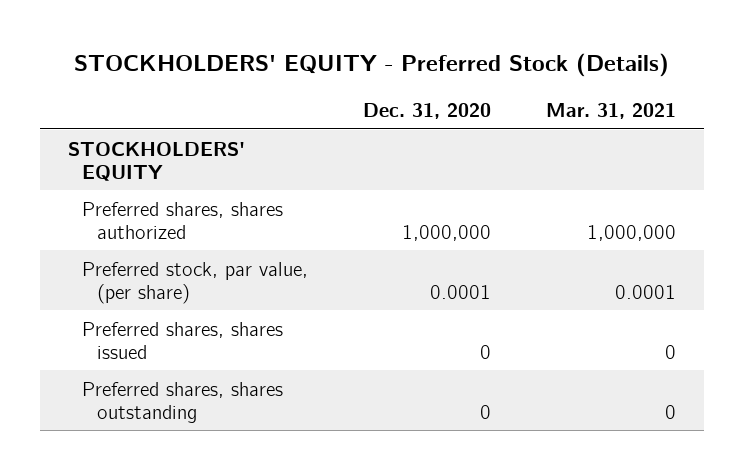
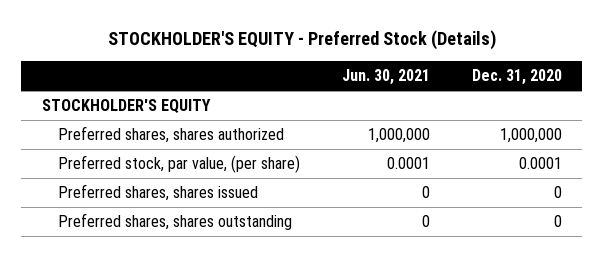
[73,53,669,78] STOCKHOLDERS' EQUITY - Preferred Stock (Details) -> [107,30,496,51] STOCKHOLDER'S EQUITY - Preferred Stock (Details)
[546,103,677,120] Mar. 31, 2021 -> none
none -> [341,69,430,86] Jun. 30, 2021
[67,141,245,181] STOCKHOLDERS' EQUITY -> [41,99,211,114] STOCKHOLDER'S EQUITY

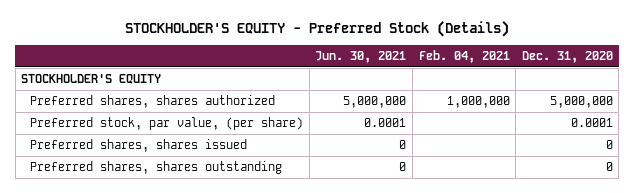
none -> [418,49,510,63] Feb. 04, 2021
[367,128,430,144] 1,000,000 -> [343,96,407,109] 5,000,000
[499,128,562,144] 1,000,000 -> [549,96,613,109] 5,000,000

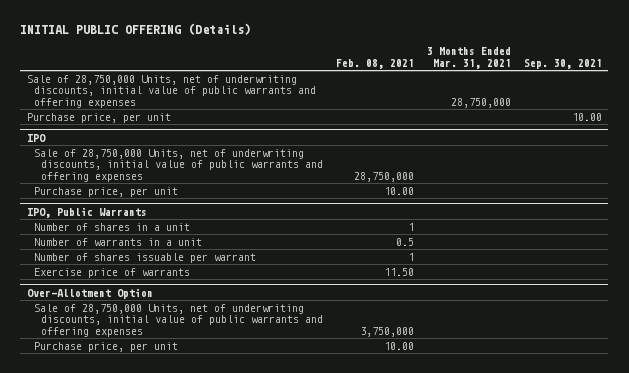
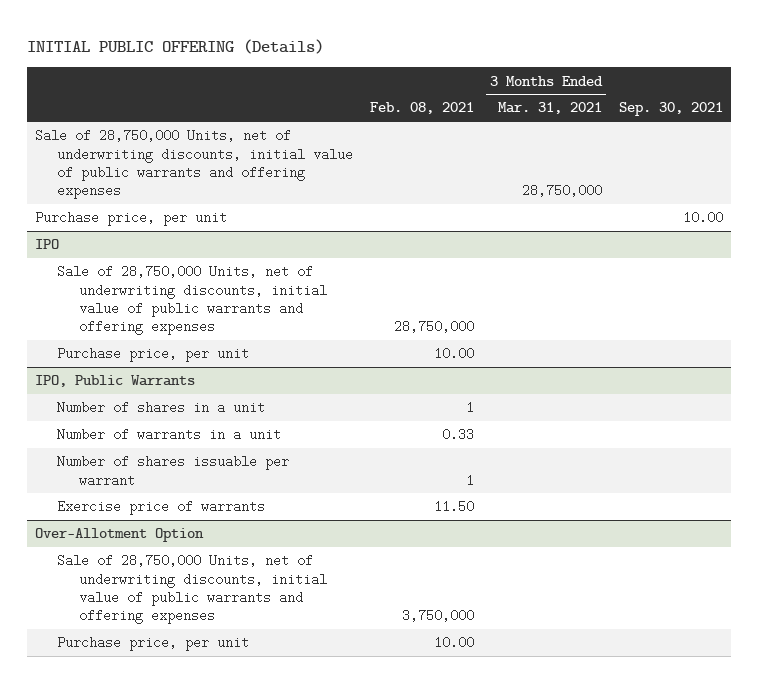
[395,237,414,246] 0.5 -> [441,428,474,442] 0.33

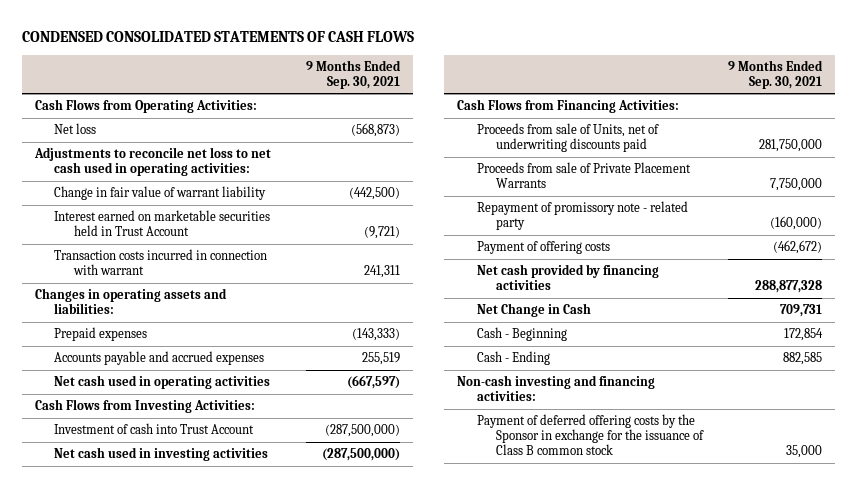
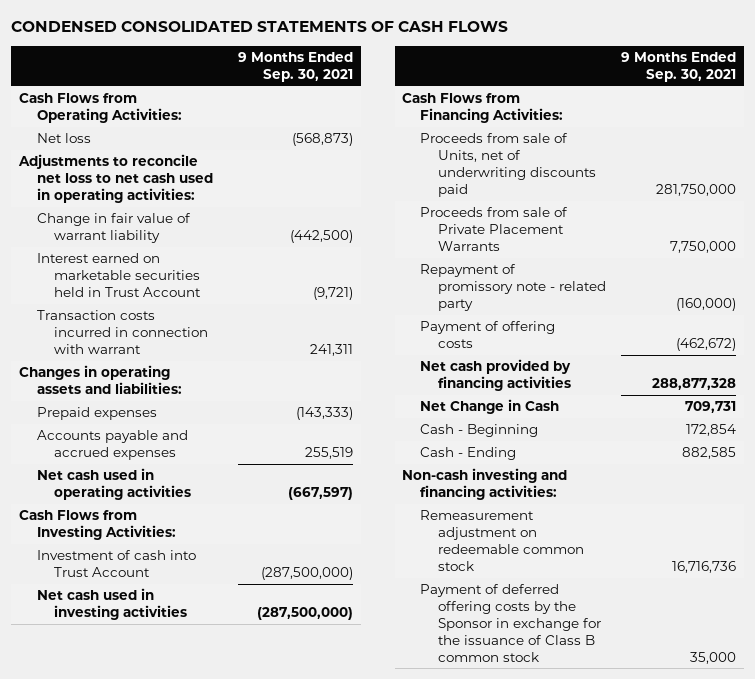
none -> [420,510,584,571] Remeasurement adjustment on redeemable common stock

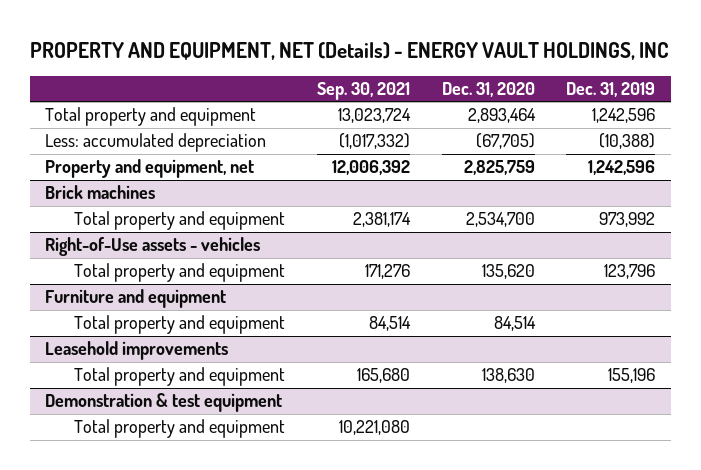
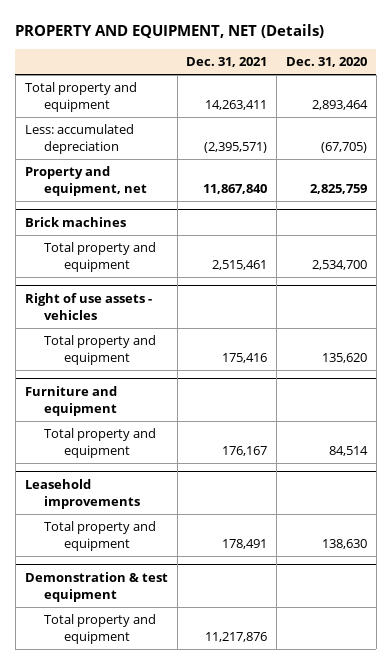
[29,41,669,60] PROPERTY AND EQUIPMENT, NET (Details) - ENERGY VAULT HOLDINGS, INC -> [15,23,325,38] PROPERTY AND EQUIPMENT, NET (Details)
[316,82,410,101] Sep. 30, 2021 -> none
[566,82,656,98] Dec. 31, 2019 -> none
none -> [186,57,268,68] Dec. 31, 2021
[45,237,261,257] Right-of-Use assets - vehicles -> [24,292,152,320] Right of use assets - vehicles

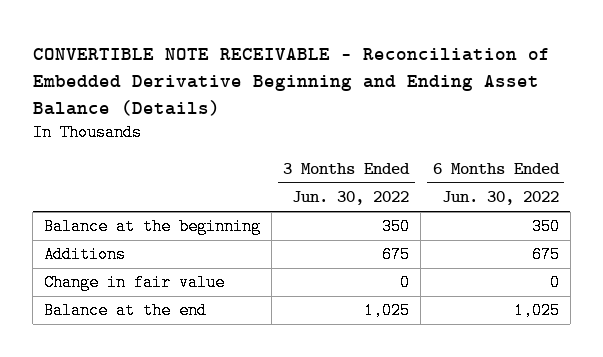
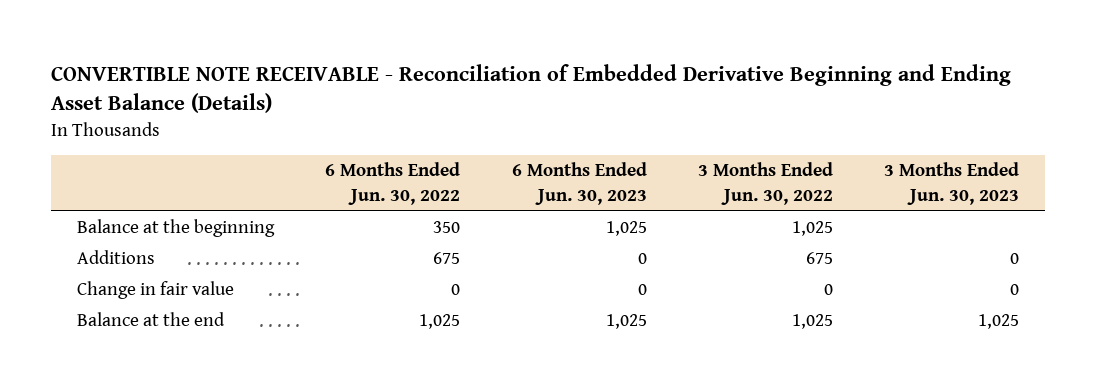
none -> [511,162,647,205] 6 Months Ended Jun. 30, 2023
none -> [884,162,1020,205] 3 Months Ended Jun. 30, 2023
[382,218,411,236] 350 -> [792,221,834,237] 1,025

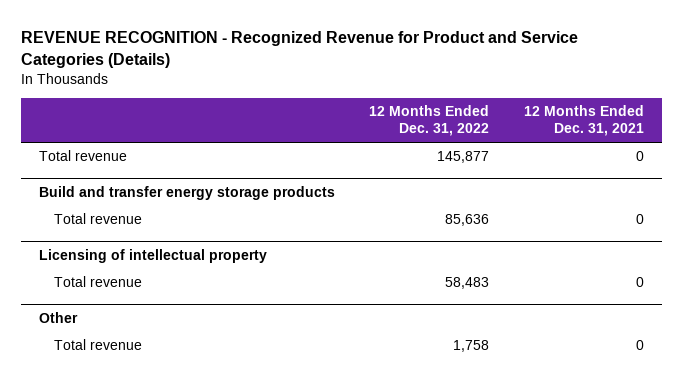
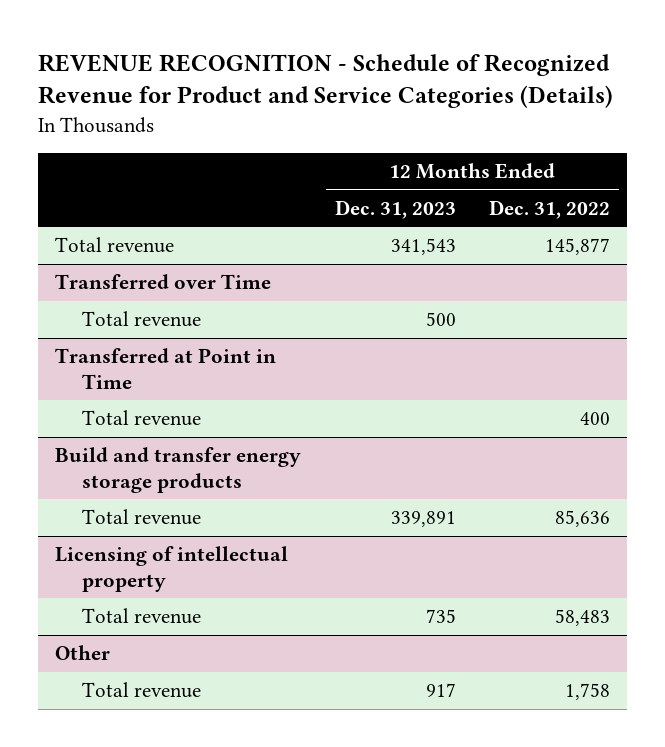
[21,30,579,68] REVENUE RECOGNITION - Recognized Revenue for Product and Service Categories (Details) -> [37,53,613,109] REVENUE RECOGNITION - Schedule of Recognized Revenue for Product and Service Categories (Details)
[524,105,645,137] 12 Months Ended Dec. 31, 2021 -> none
none -> [334,199,456,219] Dec. 31, 2023
none -> [54,274,271,290] Transferred over Time
none -> [81,311,201,328] Total revenue
none -> [54,348,276,389] Transferred at Point in Time
none -> [81,410,201,427] Total revenue

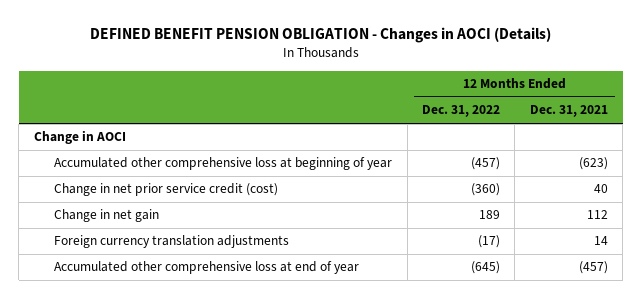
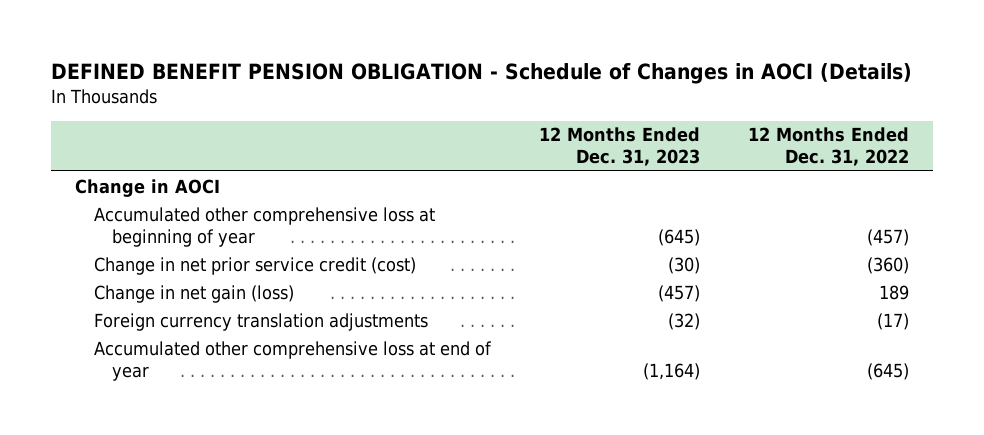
[89,27,551,44] DEFINED BENEFIT PENSION OBLIGATION - Changes in AOCI (Details) -> [51,62,913,84] DEFINED BENEFIT PENSION OBLIGATION - Schedule of Changes in AOCI (Details)
[529,105,608,118] Dec. 31, 2021 -> none
none -> [538,127,700,167] 12 Months Ended Dec. 31, 2023
[54,209,160,223] Change in net gain -> [93,284,294,303] Change in net gain (loss)

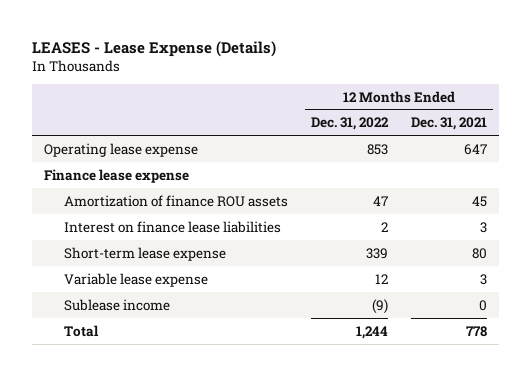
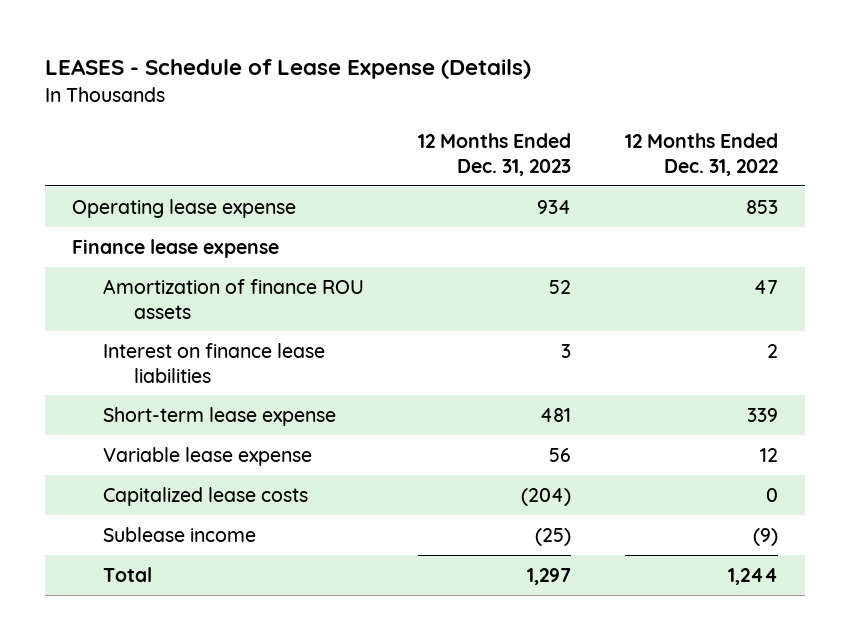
[32,40,277,57] LEASES - Lease Expense (Details) -> [44,59,531,80] LEASES - Schedule of Lease Expense (Details)
[411,117,488,131] Dec. 31, 2021 -> none
none -> [417,132,571,176] 12 Months Ended Dec. 31, 2023
none -> [102,486,308,506] Capitalized lease costs

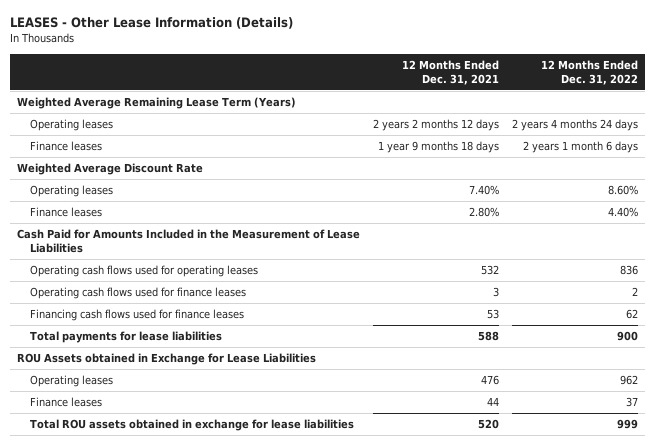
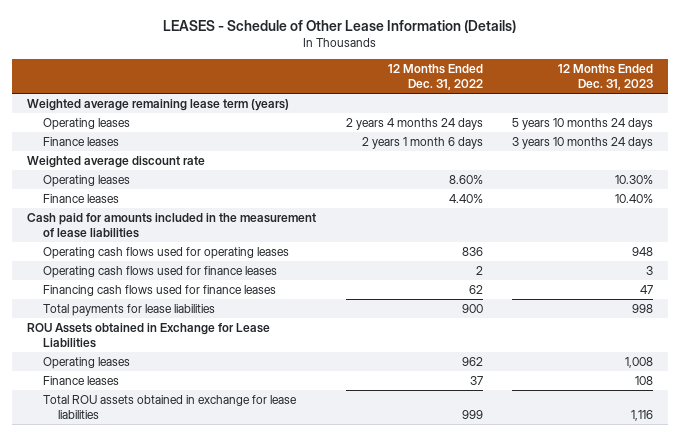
[9,17,293,30] LEASES - Other Lease Information (Details) -> [163,20,517,34] LEASES - Schedule of Other Lease Information (Details)
[402,59,500,86] 12 Months Ended Dec. 31, 2021 -> none
none -> [558,63,654,91] 12 Months Ended Dec. 31, 2023
[16,96,296,109] Weighted Average Remaining Lease Term (Years) -> [27,98,290,111] Weighted average remaining lease term (years)
[16,162,203,175] Weighted Average Discount Rate -> [27,155,206,168] Weighted average discount rate
[16,228,360,254] Cash Paid for Amounts Included in the Measurement of Lease Liabilities -> [27,212,317,239] Cash paid for amounts included in the measurement of lease liabilities

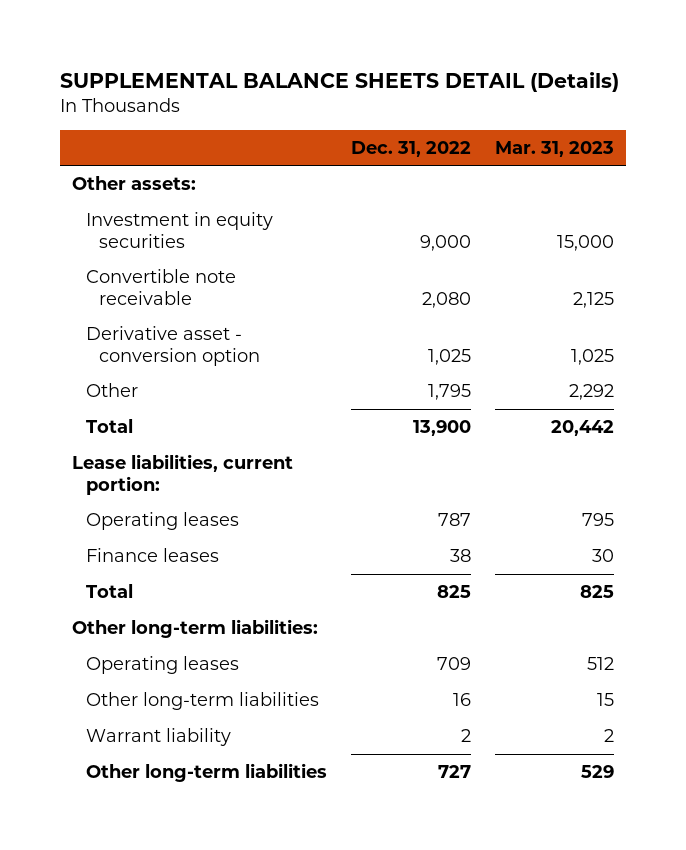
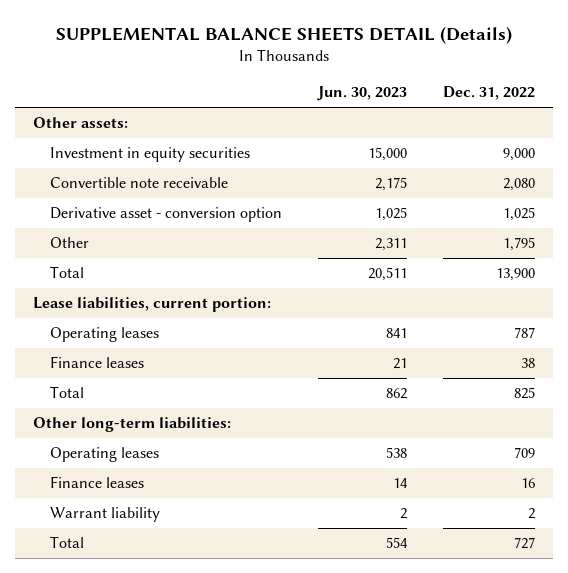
[495,140,615,157] Mar. 31, 2023 -> none
none -> [316,86,407,102] Jun. 30, 2023
[85,692,319,711] Other long-term liabilities -> [49,476,144,489] Finance leases
[85,763,327,783] Other long-term liabilities -> [49,536,84,549] Total

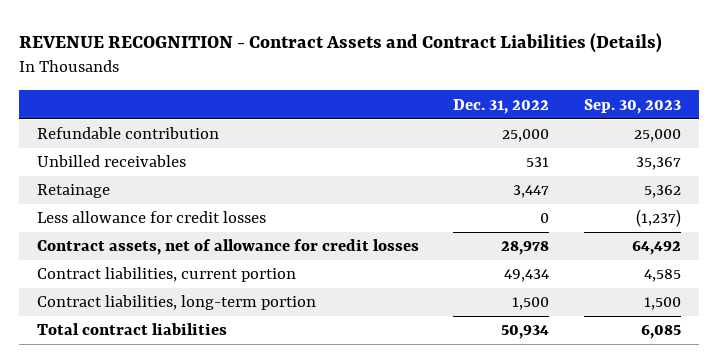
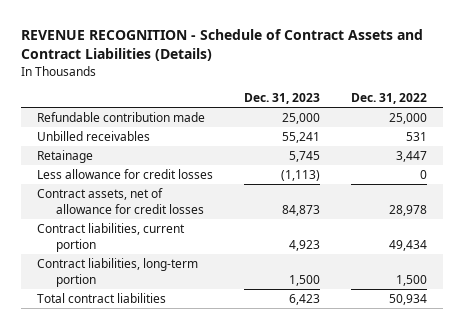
[19,32,663,53] REVENUE RECOGNITION - Contract Assets and Contract Liabilities (Details) -> [21,29,424,62] REVENUE RECOGNITION - Schedule of Contract Assets and Contract Liabilities (Details)
[584,98,682,114] Sep. 30, 2023 -> none
none -> [243,92,320,104] Dec. 31, 2023
[36,127,219,140] Refundable contribution -> [36,112,205,123] Refundable contribution made

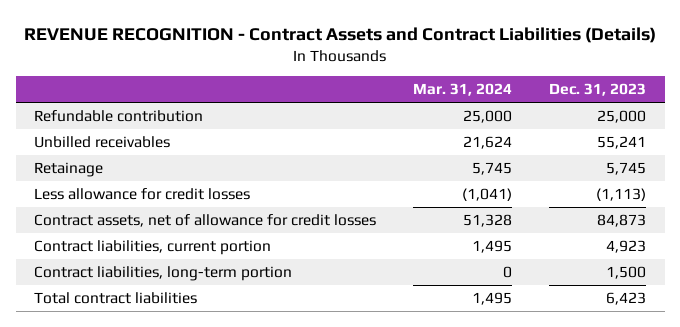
[21,29,424,62] REVENUE RECOGNITION - Schedule of Contract Assets and Contract Liabilities (Details) -> [24,26,657,43] REVENUE RECOGNITION - Contract Assets and Contract Liabilities (Details)
[351,92,428,104] Dec. 31, 2022 -> none
none -> [413,83,513,97] Mar. 31, 2024
[36,112,205,123] Refundable contribution made -> [34,110,204,123] Refundable contribution

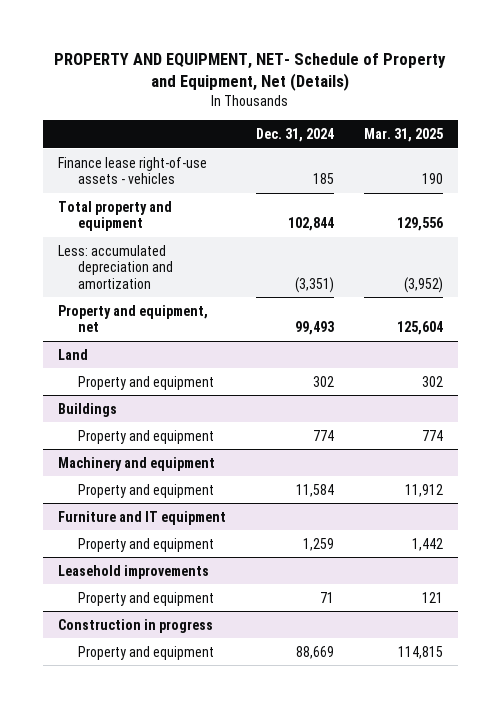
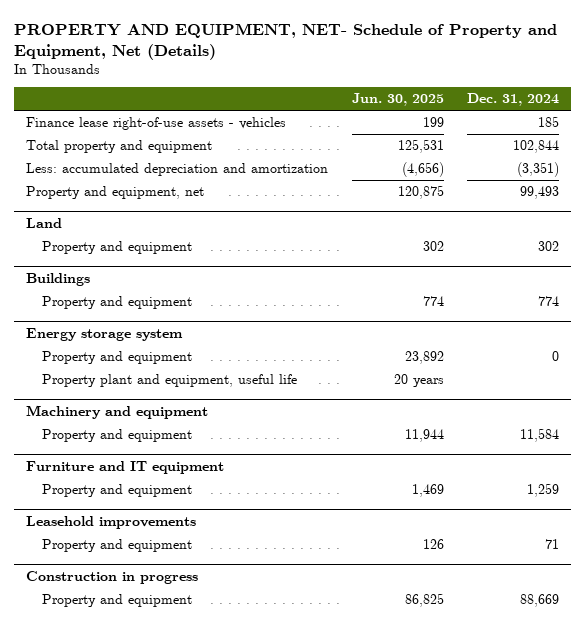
[363,128,443,143] Mar. 31, 2025 -> none
none -> [351,93,444,107] Jun. 30, 2025
none -> [25,327,183,341] Energy storage system
none -> [41,351,192,365] Property and equipment
none -> [41,374,297,388] Property plant and equipment, useful life

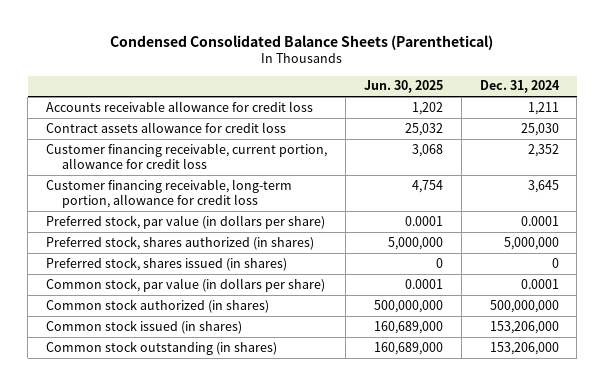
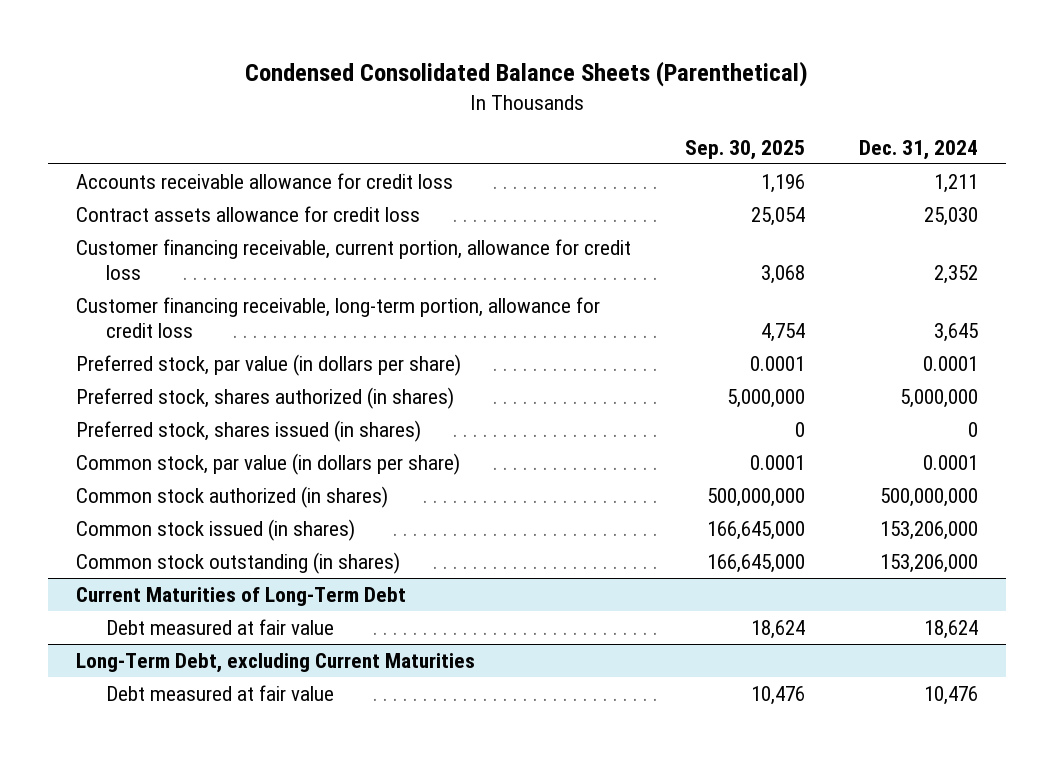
[363,80,443,94] Jun. 30, 2025 -> none
none -> [684,139,805,160] Sep. 30, 2025
none -> [75,587,406,607] Current Maturities of Long-Term Debt
none -> [106,619,335,636] Debt measured at fair value
none -> [75,653,475,674] Long-Term Debt, excluding Current Maturities
none -> [106,685,335,702] Debt measured at fair value

